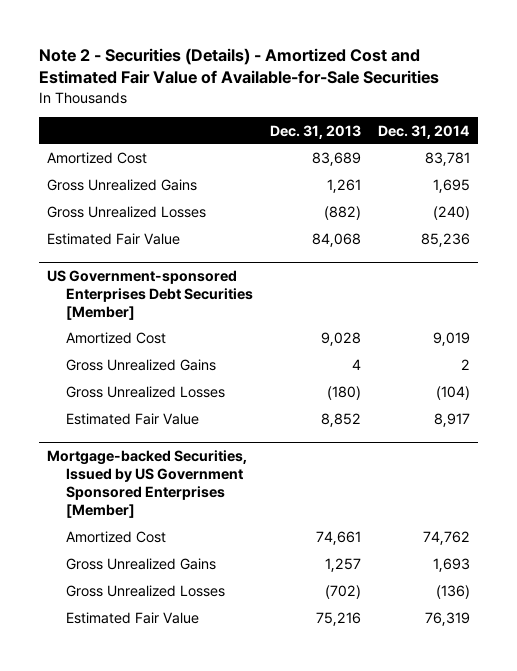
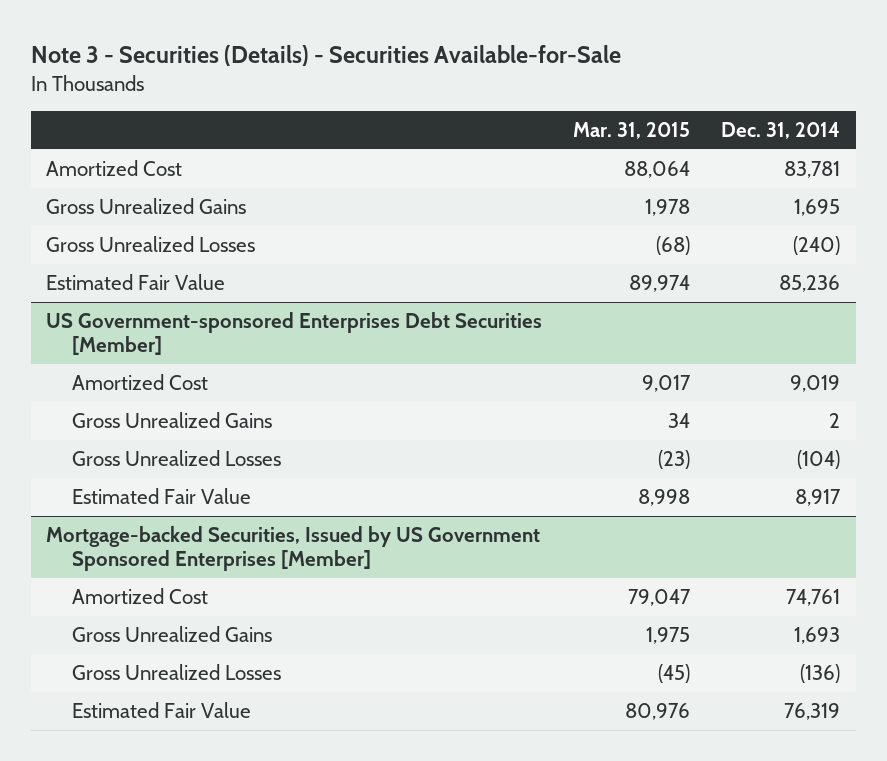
[38,47,439,85] Note 2 - Securities (Details) - Amortized Cost and Estimated Fair Value of Available-for-Sale Securities -> [30,44,621,66] Note 3 - Securities (Details) - Securities Available-for-Sale
[269,124,361,139] Dec. 31, 2013 -> none
none -> [573,122,691,140] Mar. 31, 2015
[422,531,470,546] 74,762 -> [786,588,841,606] 74,761

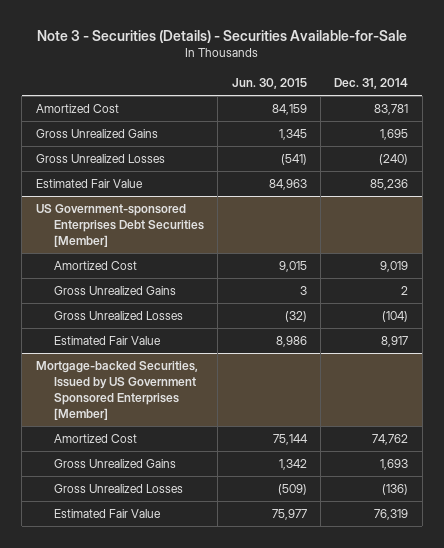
[573,122,691,140] Mar. 31, 2015 -> none
none -> [231,77,307,89] Jun. 30, 2015
[786,588,841,606] 74,761 -> [372,434,409,446] 74,762

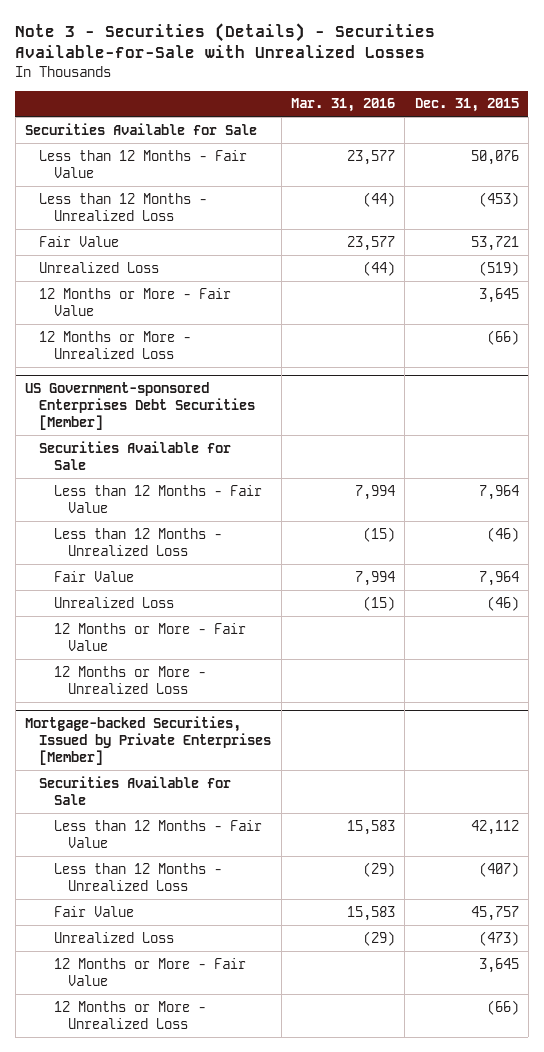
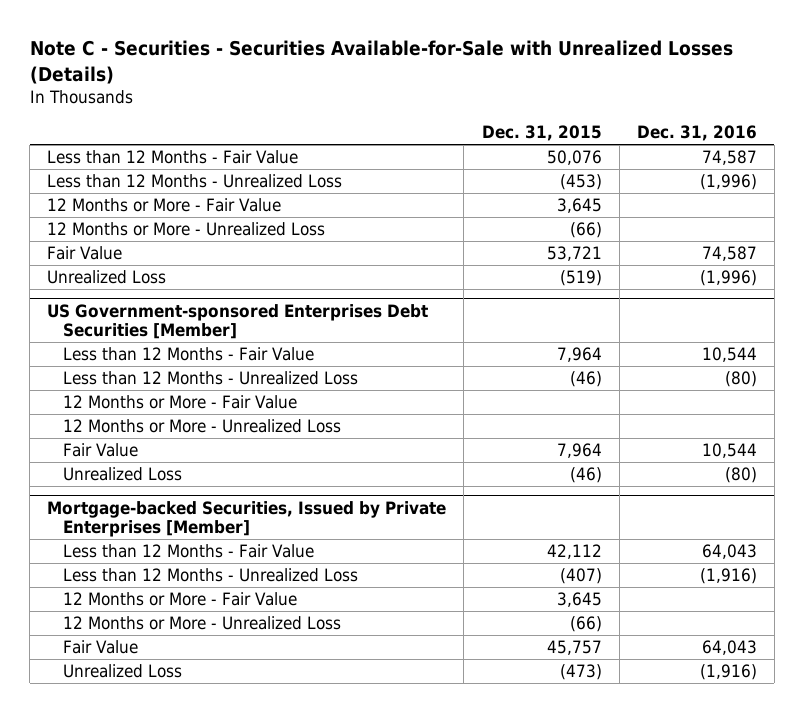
[15,22,436,59] Note 3 - Securities (Details) - Securities Available-for-Sale with Unrealized Losses -> [29,40,733,84] Note C - Securities - Securities Available-for-Sale with Unrealized Losses (Details)
[291,98,396,113] Mar. 31, 2016 -> none
none -> [636,124,757,141] Dec. 31, 2016
[24,122,257,135] Securities Available for Sale -> none
[39,235,120,247] Fair Value -> [47,246,123,261] Fair Value
[39,261,160,273] Unrealized Loss -> [47,270,167,285] Unrealized Loss
[39,440,232,470] Securities Available for Sale -> none
[53,570,134,582] Fair Value -> [63,443,139,458] Fair Value
[53,596,174,608] Unrealized Loss -> [63,467,183,482] Unrealized Loss
[39,775,232,805] Securities Available for Sale -> none
[53,905,134,917] Fair Value -> [63,640,139,655] Fair Value
[53,931,174,943] Unrealized Loss -> [63,664,183,679] Unrealized Loss

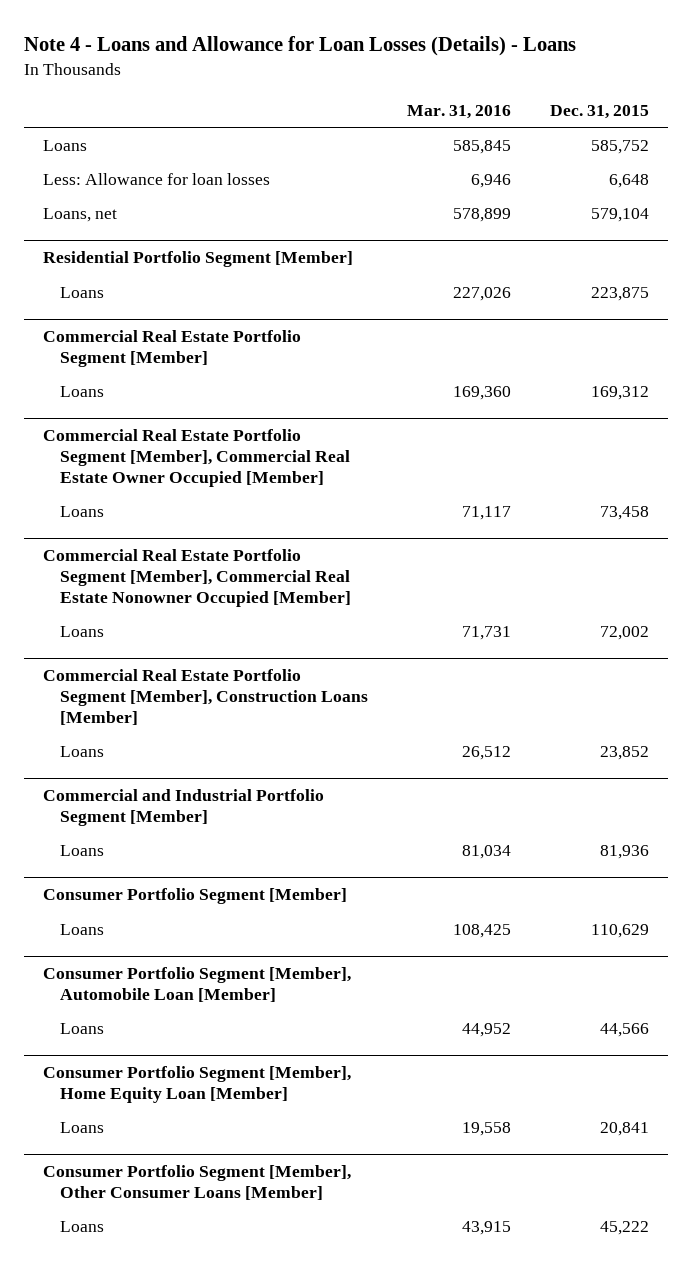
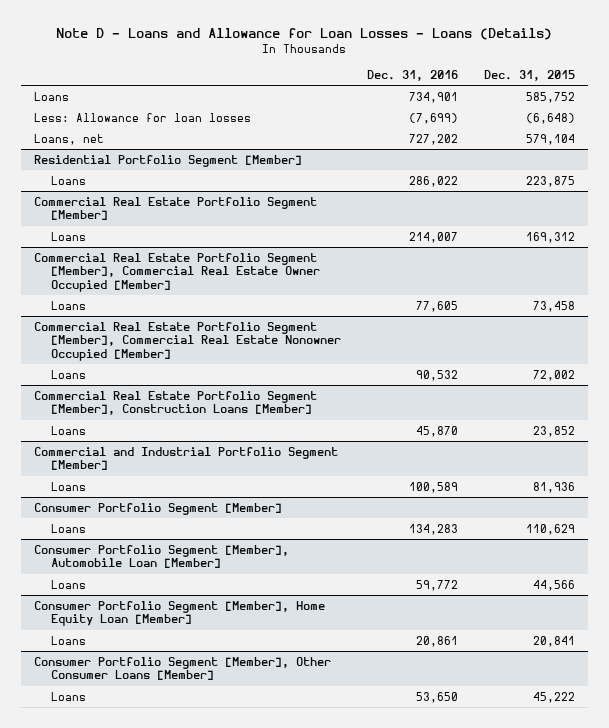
[23,36,576,57] Note 4 - Loans and Allowance for Loan Losses (Details) - Loans -> [56,28,553,41] Note D - Loans and Allowance for Loan Losses - Loans (Details)
[407,104,512,119] Mar. 31, 2016 -> none
none -> [366,69,458,81] Dec. 31, 2016
[608,173,649,188] 6,648 -> [525,112,575,124] (6,648)

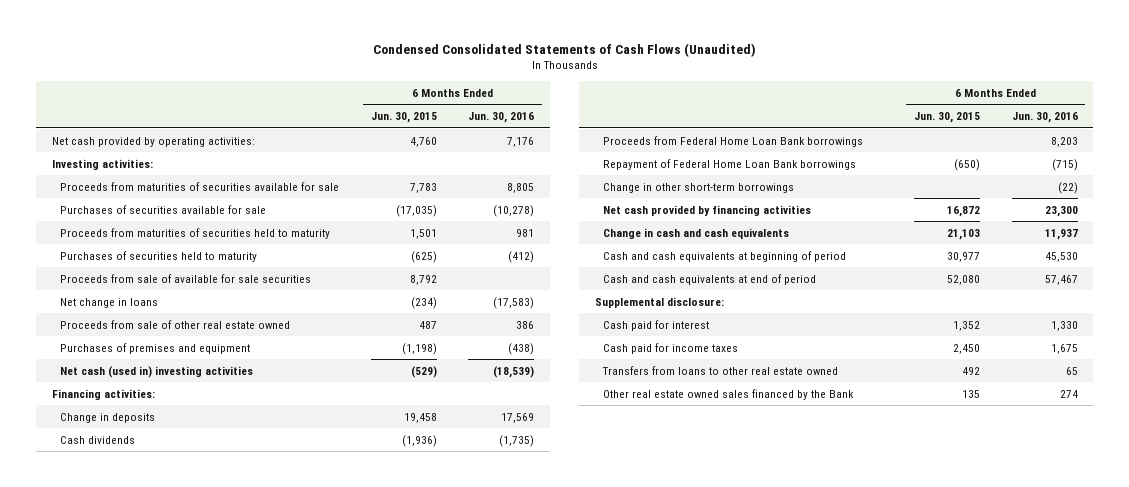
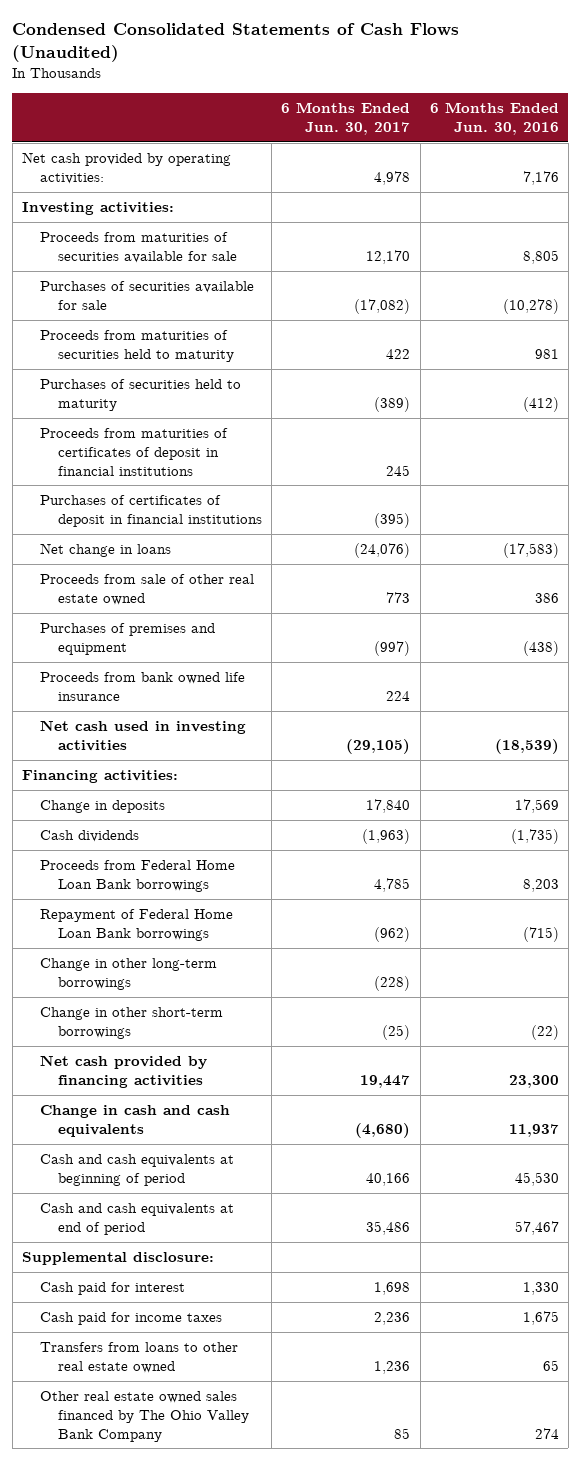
[370,112,437,124] Jun. 30, 2015 -> none
none -> [281,101,411,135] 6 Months Ended Jun. 30, 2017
[60,273,312,283] Proceeds from sale of available for sale securities -> none
none -> [40,427,229,476] Proceeds from maturities of certificates of deposit in financial institutions
none -> [40,494,263,527] Purchases of certificates of deposit in financial institutions
none -> [40,671,246,701] Proceeds from bank owned life insurance
[60,365,254,378] Net cash (used in) investing activities -> [40,719,247,751] Net cash used in investing activities
none -> [40,957,218,990] Change in other long-term borrowings
[603,388,855,400] Other real estate owned sales financed by the Bank -> [40,1390,250,1442] Other real estate owned sales financed by The Ohio Valley Bank Company

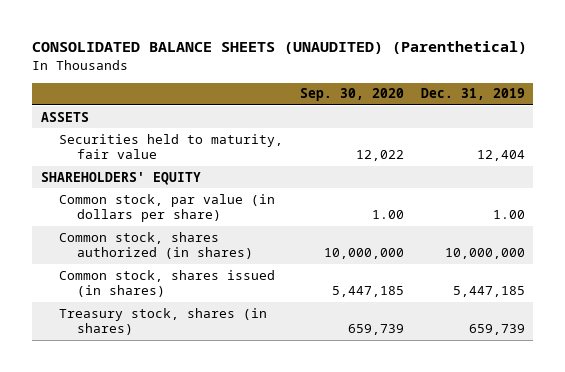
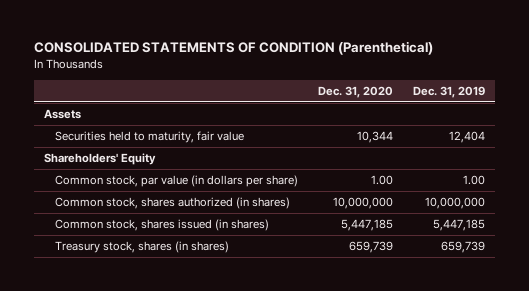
[32,41,528,55] CONSOLIDATED BALANCE SHEETS (UNAUDITED) (Parenthetical) -> [34,41,434,56] CONSOLIDATED STATEMENTS OF CONDITION (Parenthetical)
[299,88,404,102] Sep. 30, 2020 -> none
none -> [318,85,394,98] Dec. 31, 2020
[40,111,89,122] ASSETS -> [44,109,82,120] Assets
[40,171,201,185] SHAREHOLDERS' EQUITY -> [44,153,157,166] Shareholders' Equity

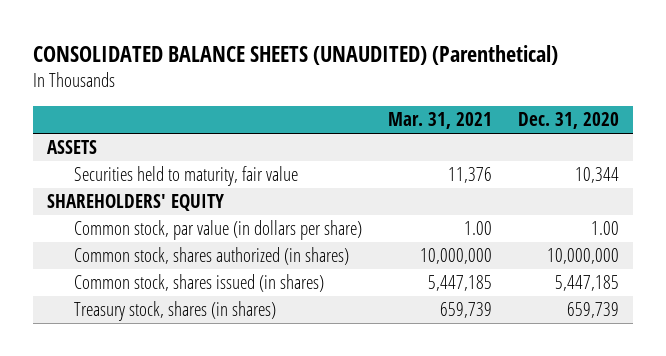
[34,41,434,56] CONSOLIDATED STATEMENTS OF CONDITION (Parenthetical) -> [33,45,559,66] CONSOLIDATED BALANCE SHEETS (UNAUDITED) (Parenthetical)
[413,85,486,98] Dec. 31, 2019 -> none
none -> [388,112,493,130] Mar. 31, 2021
[44,109,82,120] Assets -> [46,140,97,155] ASSETS
[44,153,157,166] Shareholders' Equity -> [46,194,224,212] SHAREHOLDERS' EQUITY

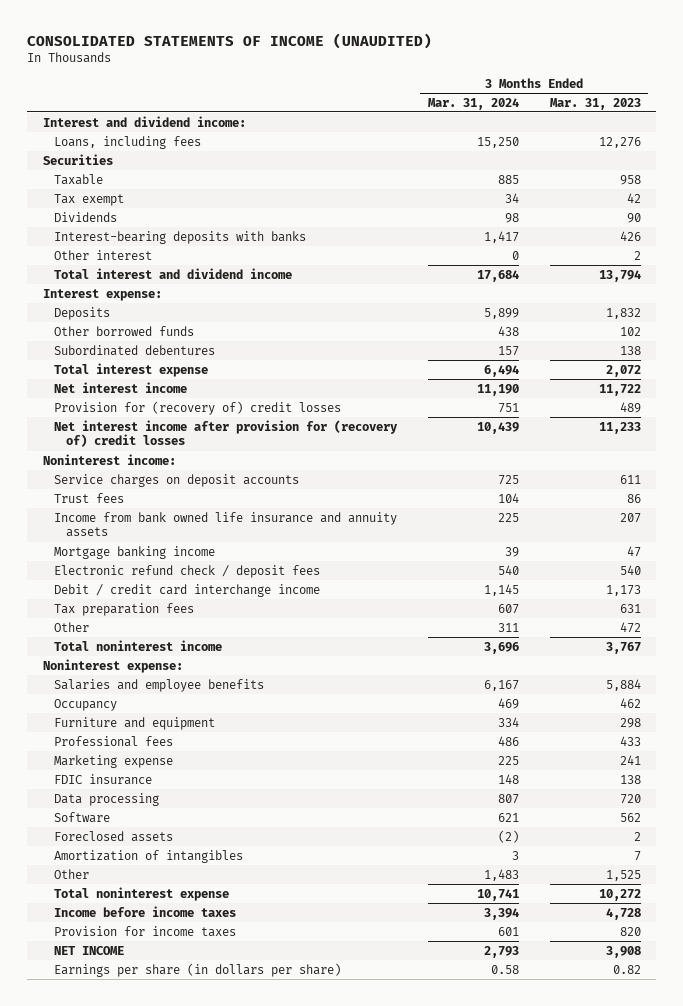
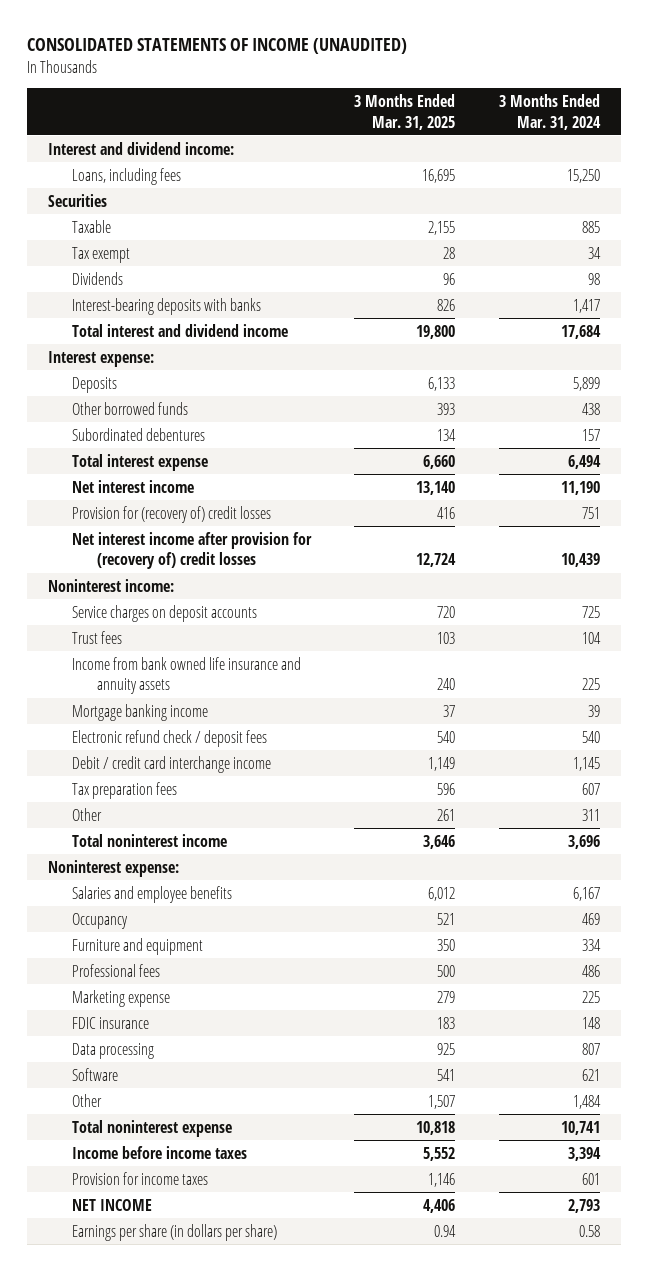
[549,97,641,110] Mar. 31, 2023 -> none
none -> [354,94,456,130] 3 Months Ended Mar. 31, 2025
[54,249,153,260] Other interest -> none
[54,830,174,842] Foreclosed assets -> none
[54,849,244,863] Amortization of intangibles -> none
[484,868,520,881] 1,483 -> [572,1094,601,1109] 1,484

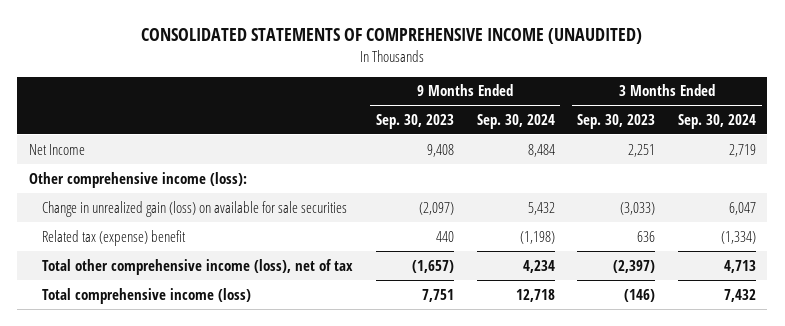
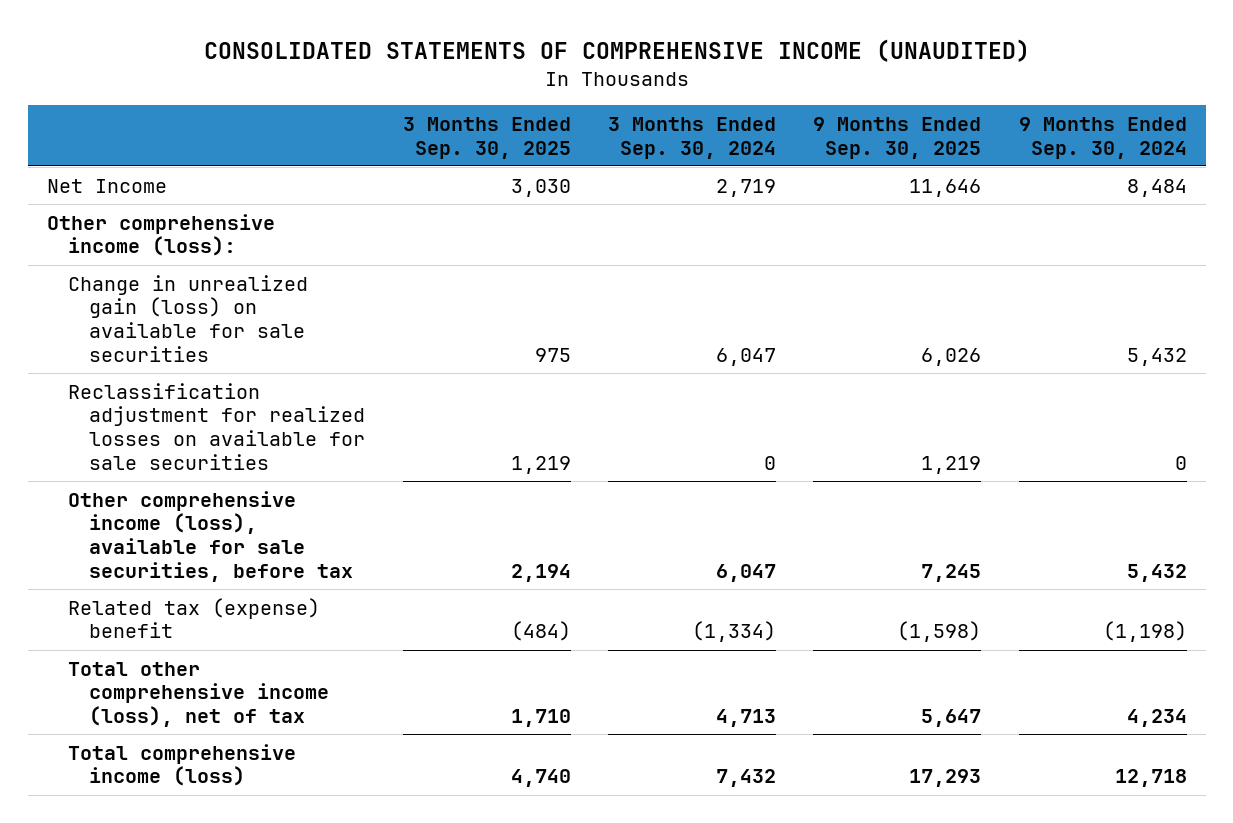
[375,114,454,130] Sep. 30, 2023 -> none
[577,114,656,130] Sep. 30, 2023 -> none
none -> [402,117,571,159] 3 Months Ended Sep. 30, 2025
none -> [813,117,982,159] 9 Months Ended Sep. 30, 2025
none -> [67,382,366,470] Reclassification adjustment for realized losses on available for sale securities
none -> [67,490,354,582] Other comprehensive income (loss), available for sale securities, before tax

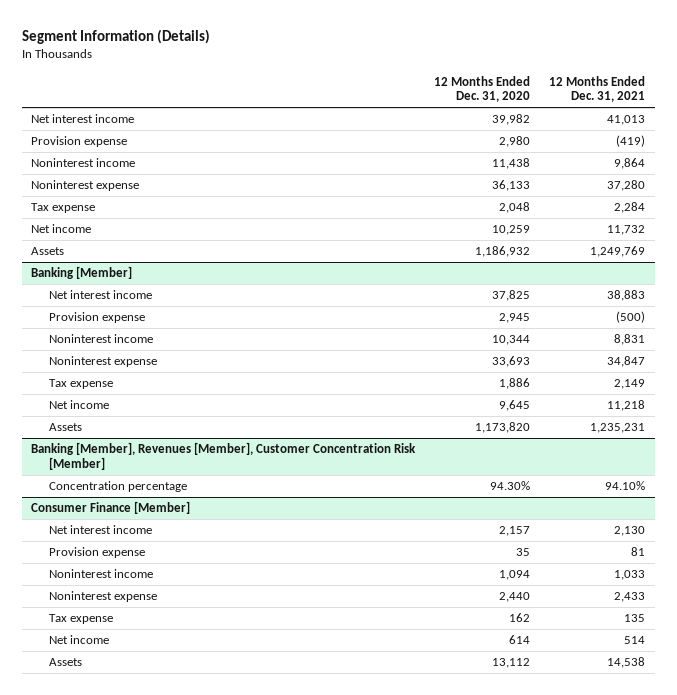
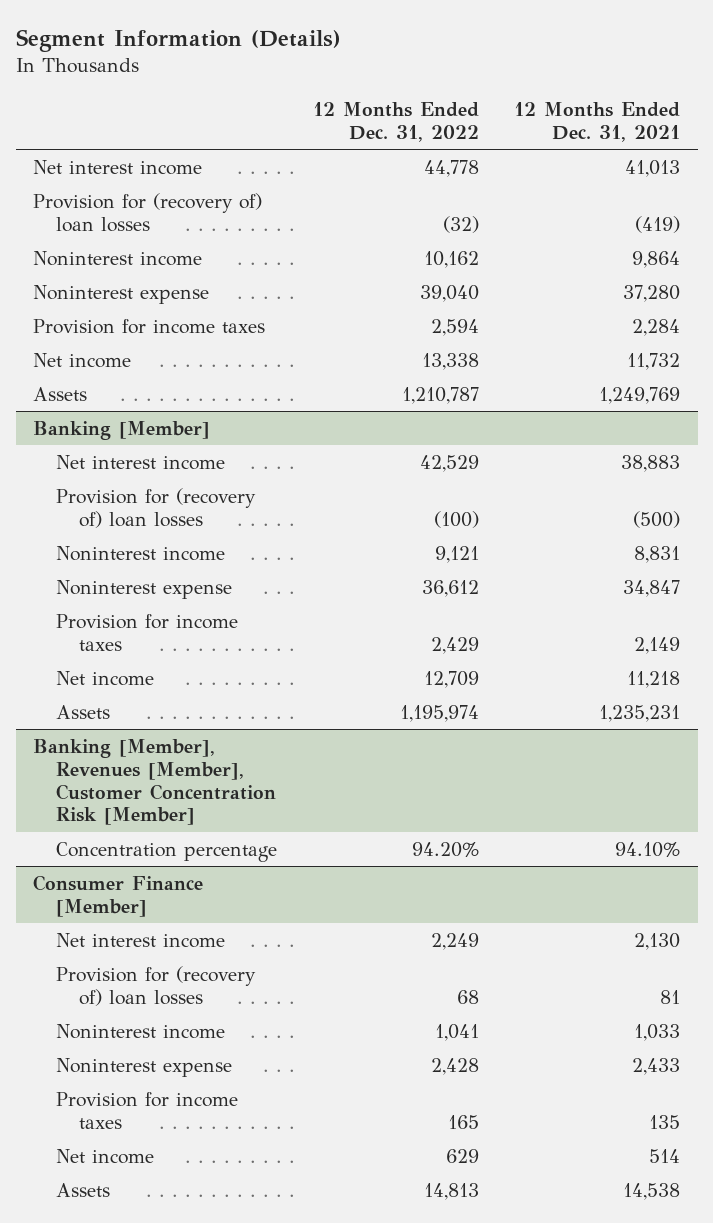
[434,75,531,103] 12 Months Ended Dec. 31, 2020 -> none
none -> [312,101,479,142] 12 Months Ended Dec. 31, 2022
[31,135,128,147] Provision expense -> [33,192,263,232] Provision for (recovery of) loan losses
[31,202,96,213] Tax expense -> [33,318,266,334] Provision for income taxes
[48,311,145,323] Provision expense -> none
none -> [56,487,257,528] Provision for (recovery of) loan losses
[48,378,113,389] Tax expense -> [56,613,239,651] Provision for income taxes
[48,546,145,558] Provision expense -> none
none -> [56,965,257,1006] Provision for (recovery of) loan losses
[48,613,113,624] Tax expense -> [56,1091,239,1129] Provision for income taxes

